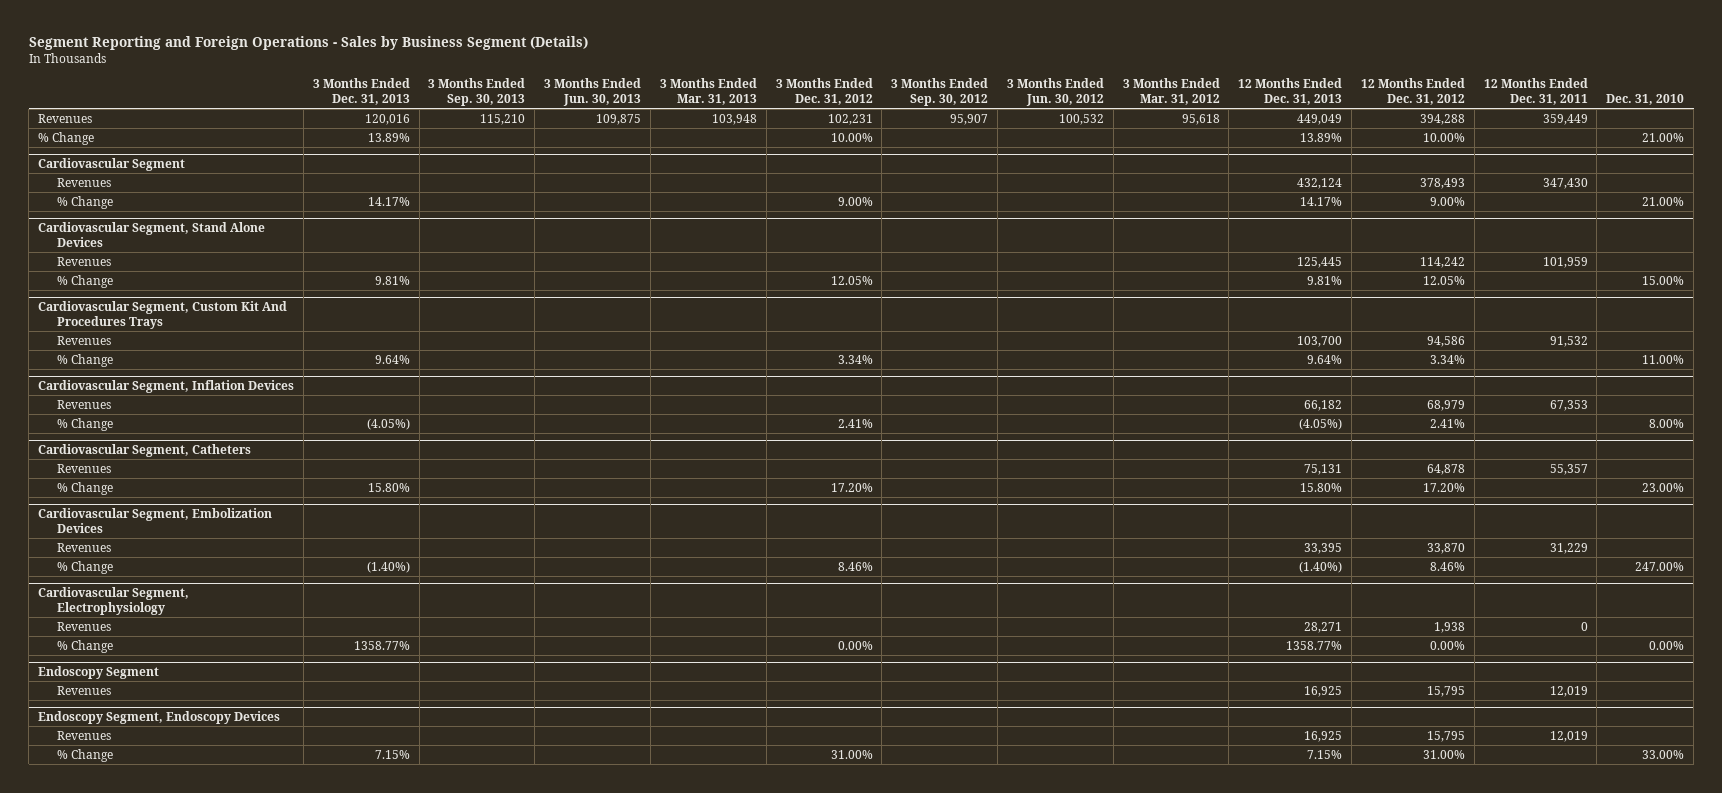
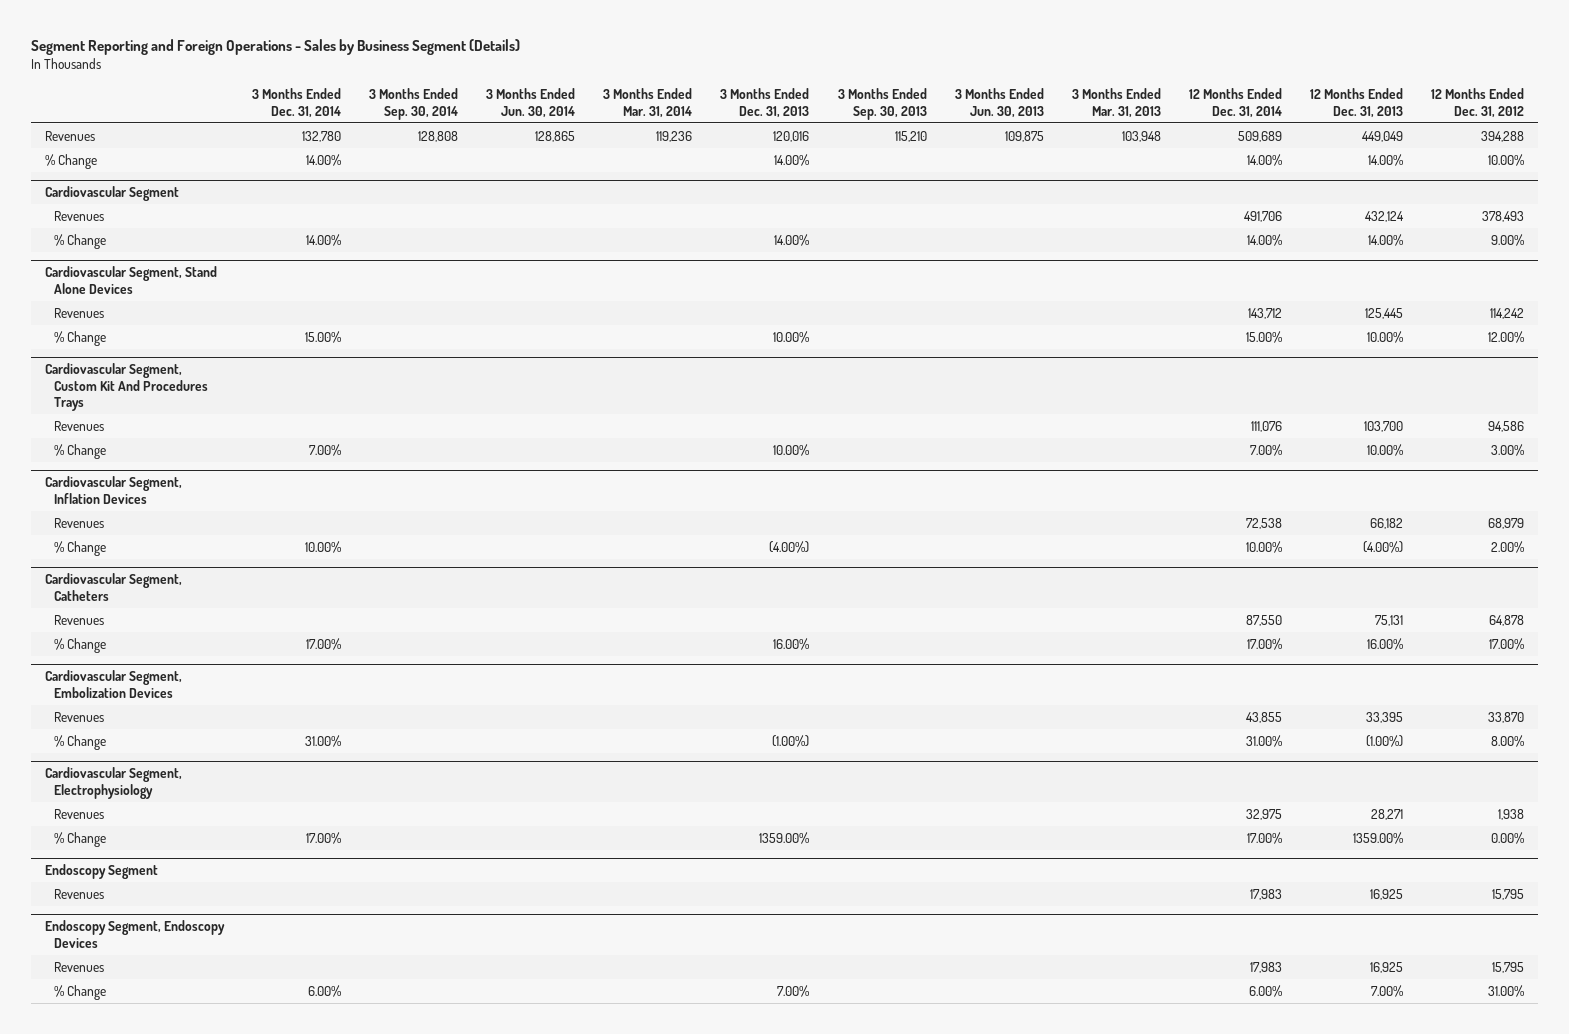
[775,78,873,106] 3 Months Ended Dec. 31, 2012 -> none
[891,78,989,107] 3 Months Ended Sep. 30, 2012 -> none
[1006,78,1104,107] 3 Months Ended Jun. 30, 2012 -> none
[1122,78,1220,106] 3 Months Ended Mar. 31, 2012 -> none
[1483,78,1588,106] 12 Months Ended Dec. 31, 2011 -> none
[1606,94,1685,106] Dec. 31, 2010 -> none
none -> [251,88,341,118] 3 Months Ended Dec. 31, 2014
none -> [369,88,459,120] 3 Months Ended Sep. 30, 2014
none -> [486,88,576,118] 3 Months Ended Jun. 30, 2014
none -> [603,88,693,118] 3 Months Ended Mar. 31, 2014
none -> [1189,88,1283,118] 12 Months Ended Dec. 31, 2014
[367,132,410,142] 13.89% -> [774,153,810,166] 14.00%
[1300,132,1343,142] 13.89% -> [1368,153,1404,166] 14.00%
[367,196,410,206] 14.17% -> [774,233,810,246] 14.00%
[1300,196,1343,206] 14.17% -> [1368,233,1404,246] 14.00%
[374,275,410,285] 9.81% -> [773,330,810,343] 10.00%
[1307,275,1343,285] 9.81% -> [1367,330,1404,343] 10.00%
[1422,275,1465,285] 12.05% -> [1488,330,1525,343] 12.00%
[374,354,410,364] 9.64% -> [773,443,810,456] 10.00%
[1307,354,1343,364] 9.64% -> [1367,443,1404,456] 10.00%
[1429,354,1465,364] 3.34% -> [1491,443,1525,456] 3.00%
[366,417,410,430] (4.05%) -> [769,540,810,553] (4.00%)
[1299,417,1343,430] (4.05%) -> [1363,540,1404,553] (4.00%)
[1429,418,1465,428] 2.41% -> [1491,540,1525,553] 2.00%
[367,482,410,492] 15.80% -> [773,637,810,650] 16.00%
[1300,482,1343,492] 15.80% -> [1367,637,1404,650] 16.00%
[1422,482,1465,492] 17.20% -> [1489,637,1525,650] 17.00%
[366,560,410,573] (1.40%) -> [772,734,810,747] (1.00%)
[1299,560,1343,573] (1.40%) -> [1366,734,1404,747] (1.00%)
[1429,561,1465,571] 8.46% -> [1491,734,1525,747] 8.00%
[353,640,410,650] 1358.77% -> [759,831,810,844] 1359.00%
[1286,640,1343,650] 1358.77% -> [1353,831,1404,844] 1359.00%
[374,749,410,759] 7.15% -> [777,984,810,997] 7.00%
[1307,749,1343,759] 7.15% -> [1371,984,1404,997] 7.00%

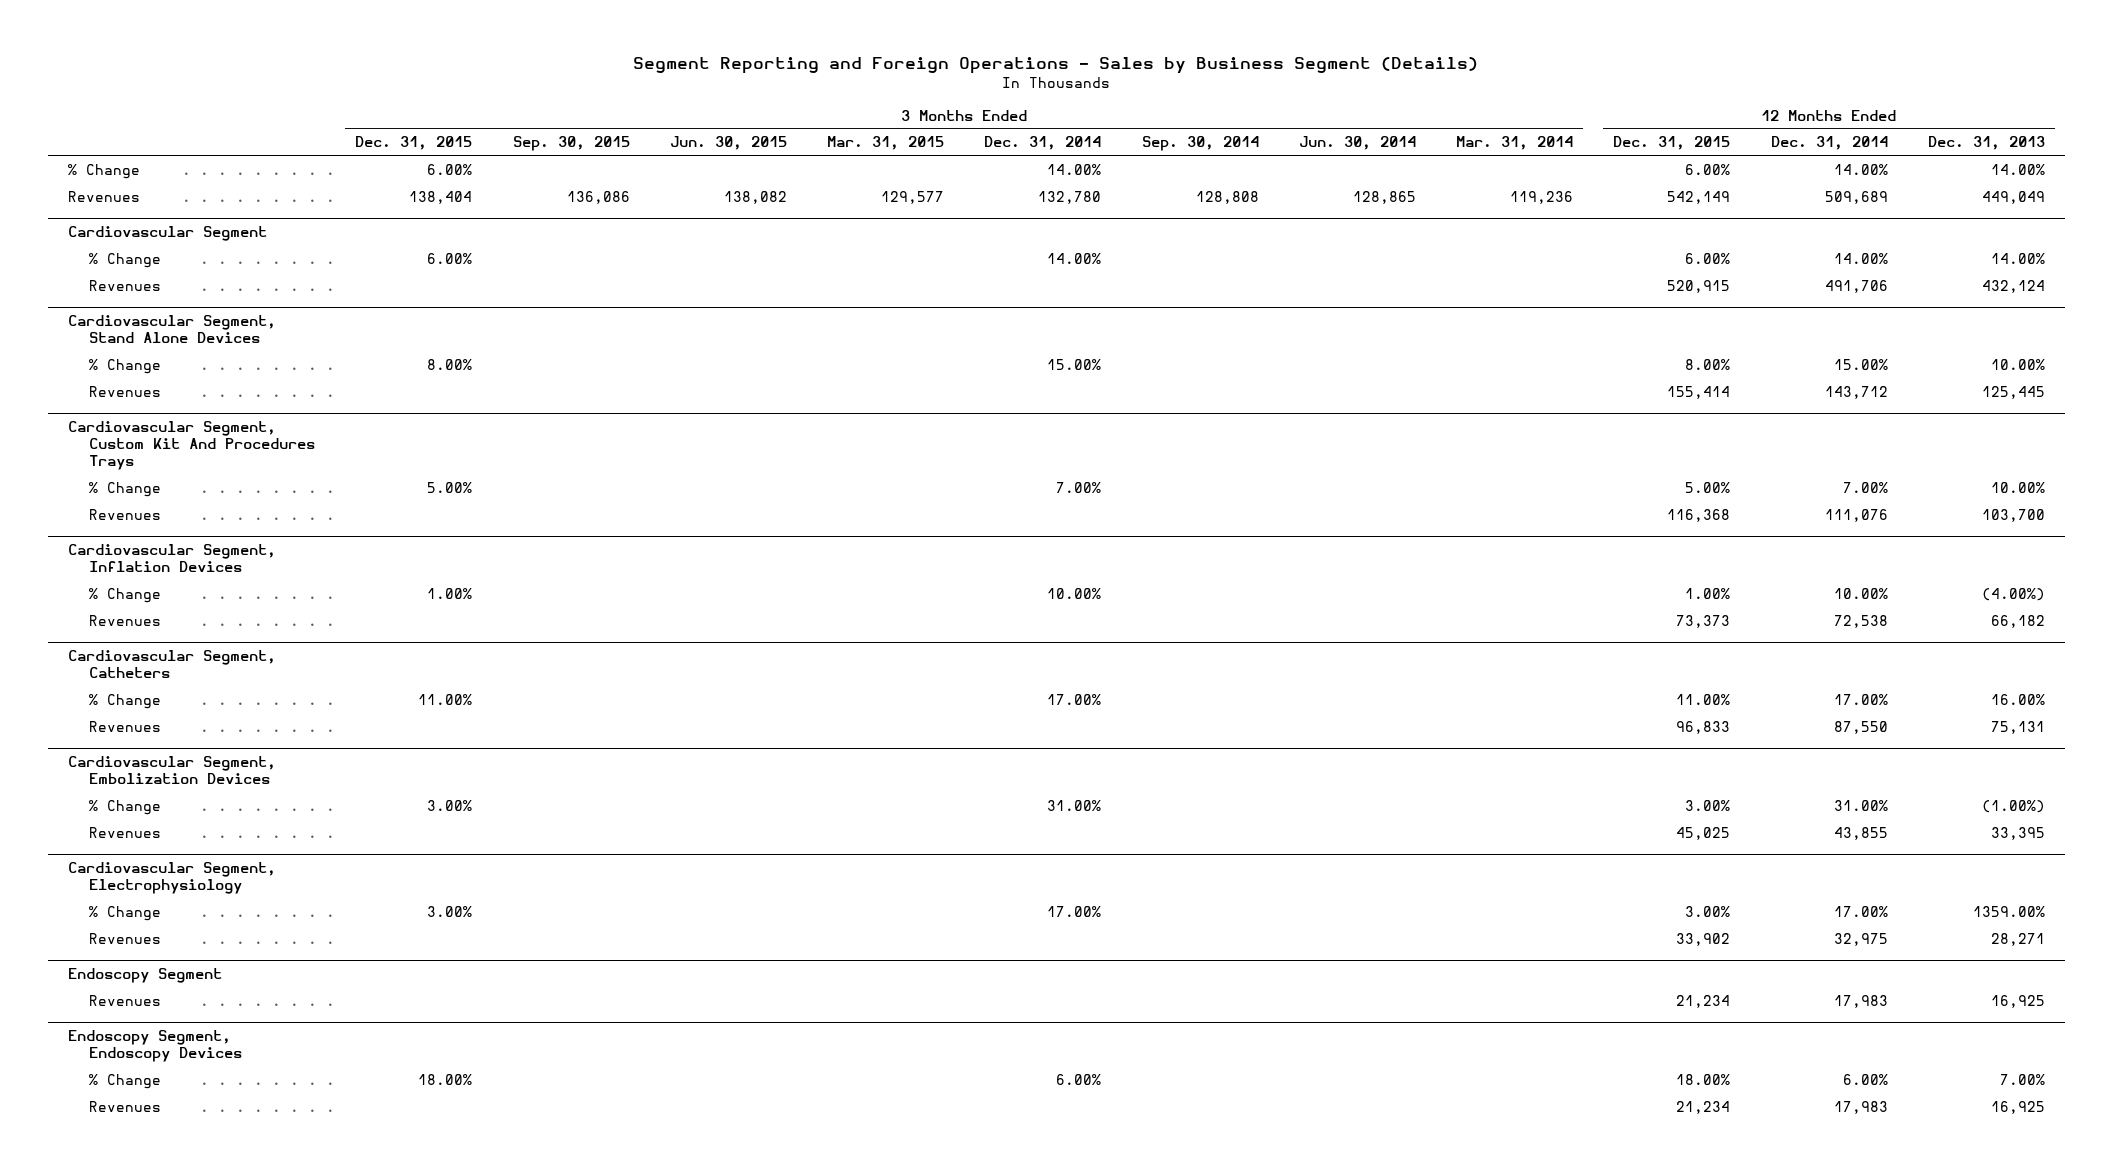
[720,88,810,118] 3 Months Ended Dec. 31, 2013 -> none
[837,88,927,120] 3 Months Ended Sep. 30, 2013 -> none
[954,88,1044,118] 3 Months Ended Jun. 30, 2013 -> none
[1071,88,1161,118] 3 Months Ended Mar. 31, 2013 -> none
[1431,88,1525,118] 12 Months Ended Dec. 31, 2012 -> none
none -> [355,136,473,151] Dec. 31, 2015
none -> [512,136,630,152] Sep. 30, 2015
none -> [669,136,787,151] Jun. 30, 2015
none -> [827,136,945,151] Mar. 31, 2015
none -> [1613,136,1731,151] Dec. 31, 2015
[44,130,95,141] Revenues -> [67,190,140,202] Revenues
[54,210,105,221] Revenues -> [88,279,161,291] Revenues
[54,307,105,318] Revenues -> [88,385,161,397] Revenues
[54,420,105,431] Revenues -> [88,508,161,520] Revenues
[54,517,105,528] Revenues -> [88,614,161,626] Revenues
[54,614,105,625] Revenues -> [88,720,161,732] Revenues
[54,711,105,722] Revenues -> [88,826,161,838] Revenues
[54,808,105,819] Revenues -> [88,932,161,944] Revenues
[54,961,105,972] Revenues -> [88,1100,161,1112] Revenues

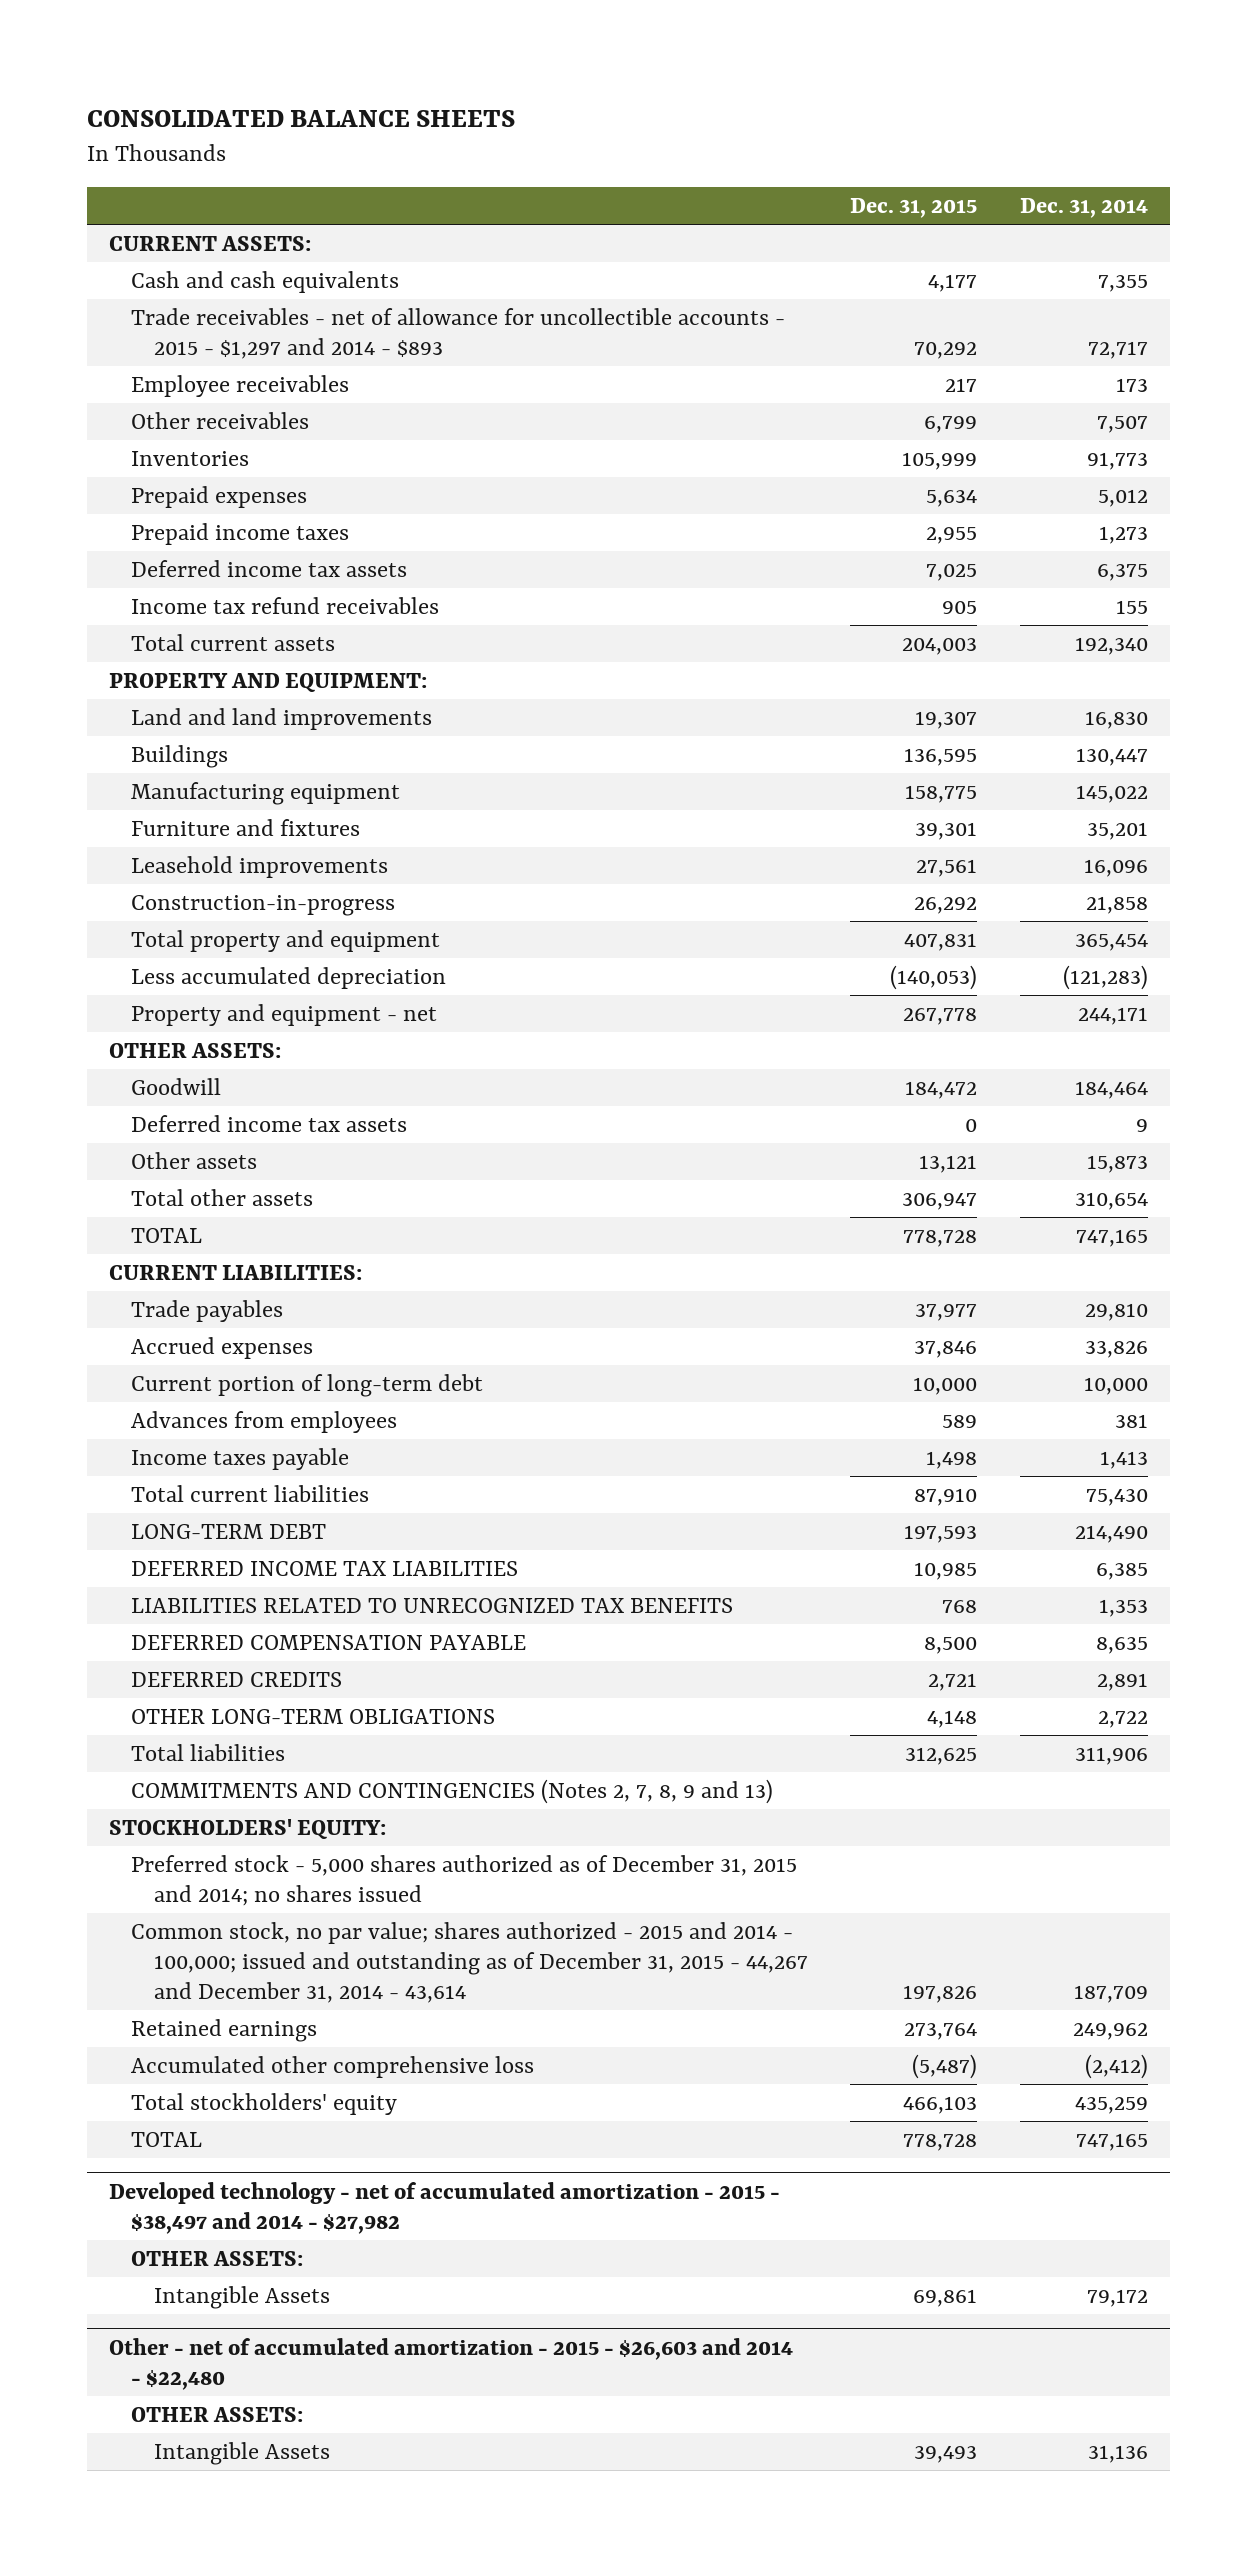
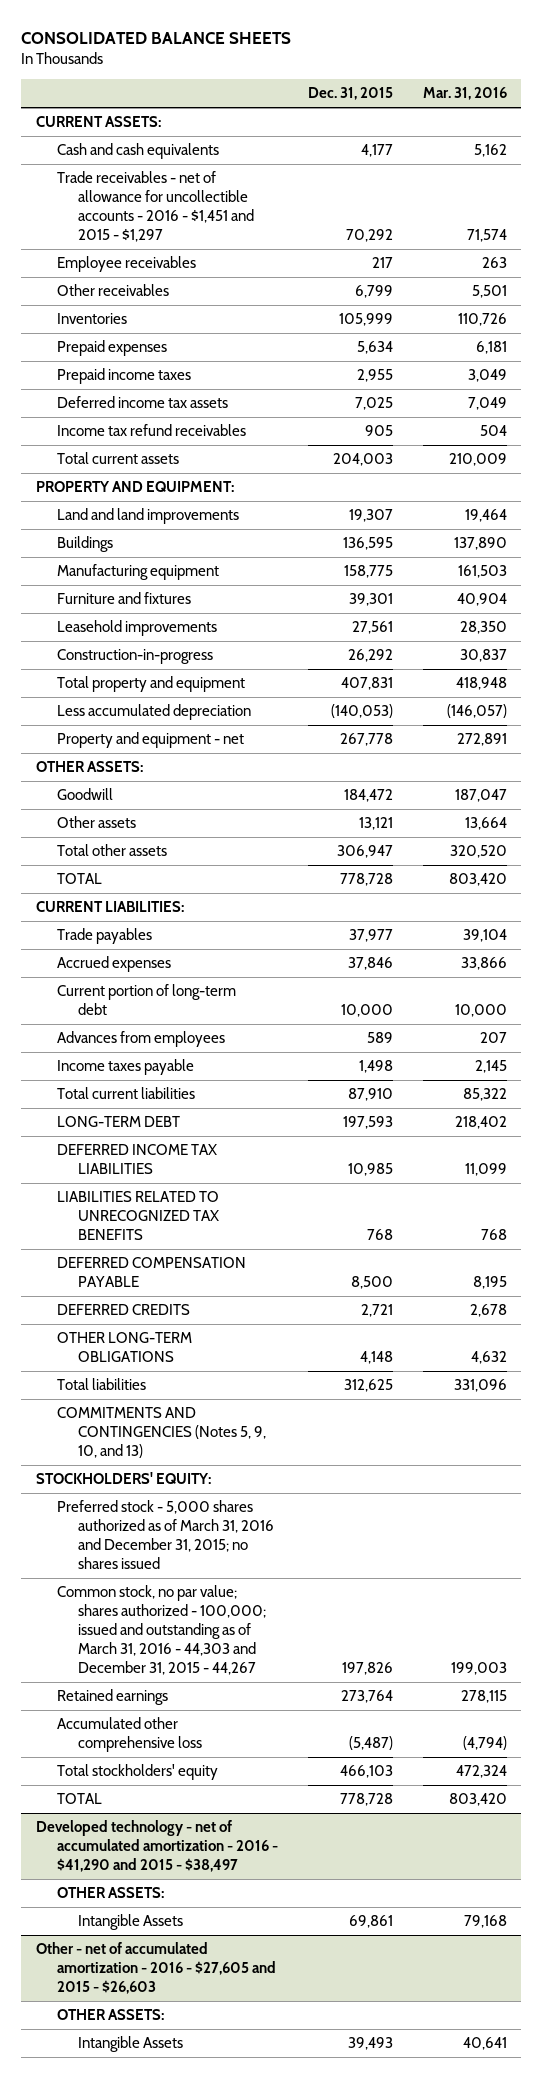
[1020,197,1149,218] Dec. 31, 2014 -> none
none -> [422,87,507,101] Mar. 31, 2016
[131,307,786,359] Trade receivables - net of allowance for uncollectible accounts - 2015 - $1,297 and 2014 - $893 -> [56,171,255,243] Trade receivables - net of allowance for uncollectible accounts - 2016 - $1,451 and 2015 - $1,297
[131,1114,408,1132] Deferred income tax assets -> none
[131,1778,774,1804] COMMITMENTS AND CONTINGENCIES (Notes 2, 7, 8, 9 and 13) -> [56,1407,267,1459] COMMITMENTS AND CONTINGENCIES (Notes 5, 9, 10, and 13)
[131,1854,798,1906] Preferred stock - 5,000 shares authorized as of December 31, 2015 and 2014; no shares issued -> [56,1500,275,1570] Preferred stock - 5,000 shares authorized as of March 31, 2016 and December 31, 2015; no shares issued
[131,1921,808,2003] Common stock, no par value; shares authorized - 2015 and 2014 - 100,000; issued and outstanding as of December 31, 2015 - 44,267 and December 31, 2014 - 43,614 -> [56,1585,267,1676] Common stock, no par value; shares authorized - 100,000; issued and outstanding as of March 31, 2016 - 44,303 and December 31, 2015 - 44,267
[108,2181,780,2234] Developed technology - net of accumulated amortization - 2015 - $38,497 and 2014 - $27,982 -> [35,1820,278,1873] Developed technology - net of accumulated amortization - 2016 - $41,290 and 2015 - $38,497
[108,2337,793,2390] Other - net of accumulated amortization - 2015 - $26,603 and 2014 - $22,480 -> [35,1942,276,1995] Other - net of accumulated amortization - 2016 - $27,605 and 2015 - $26,603

